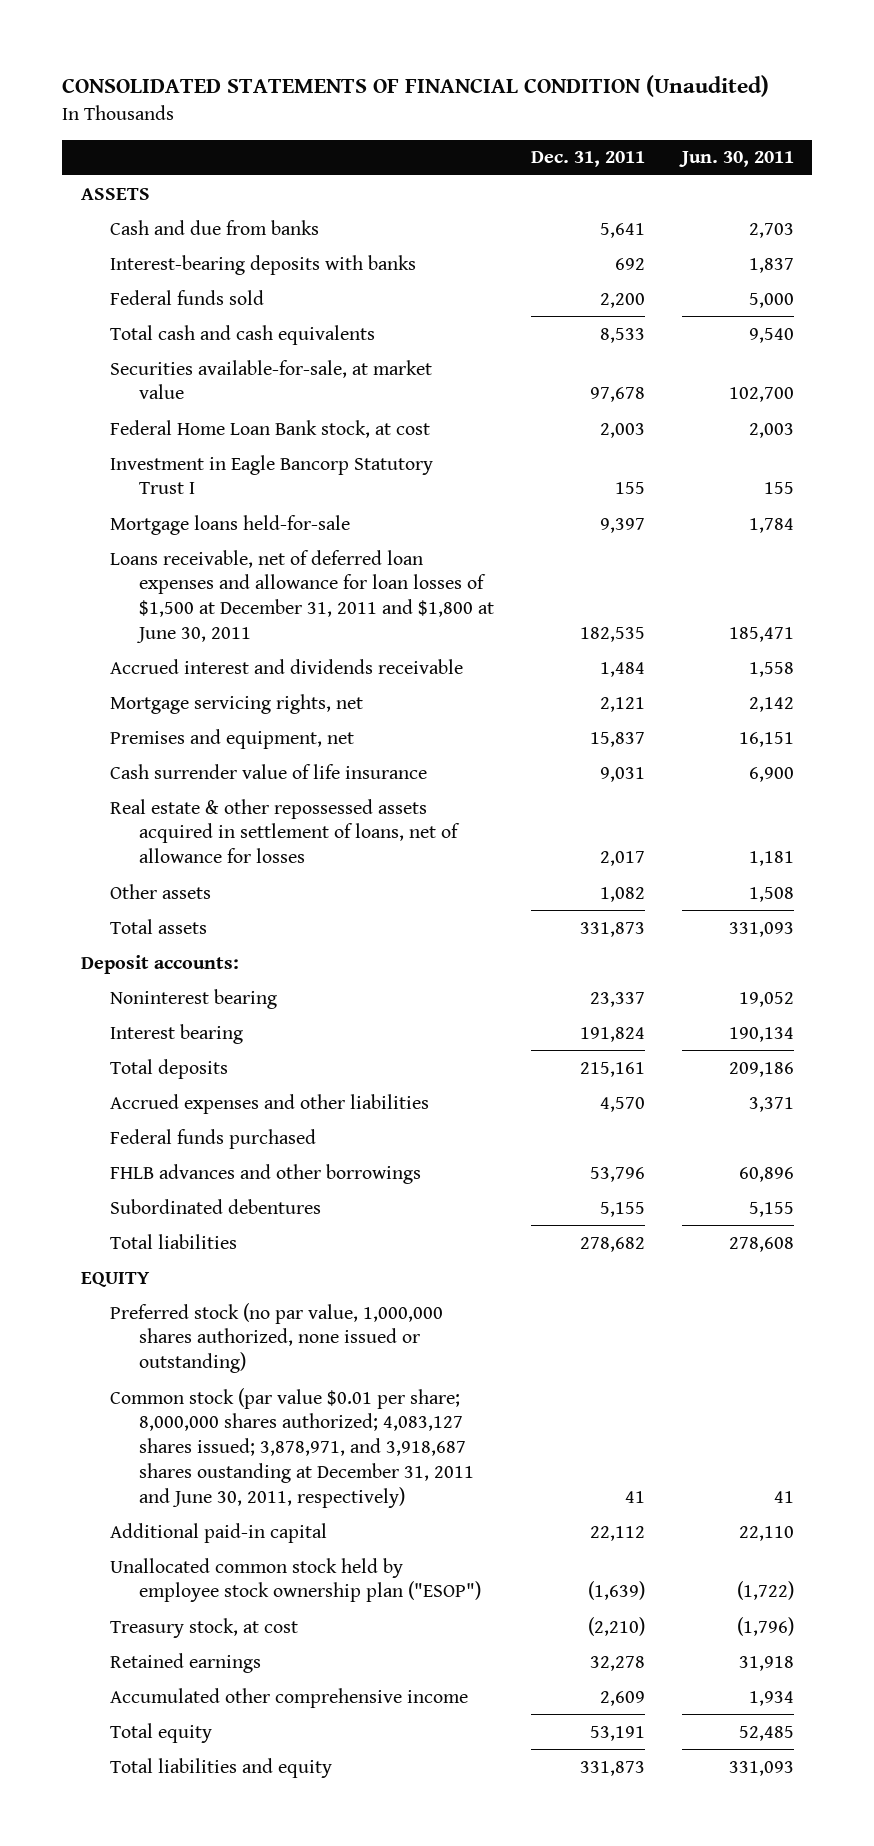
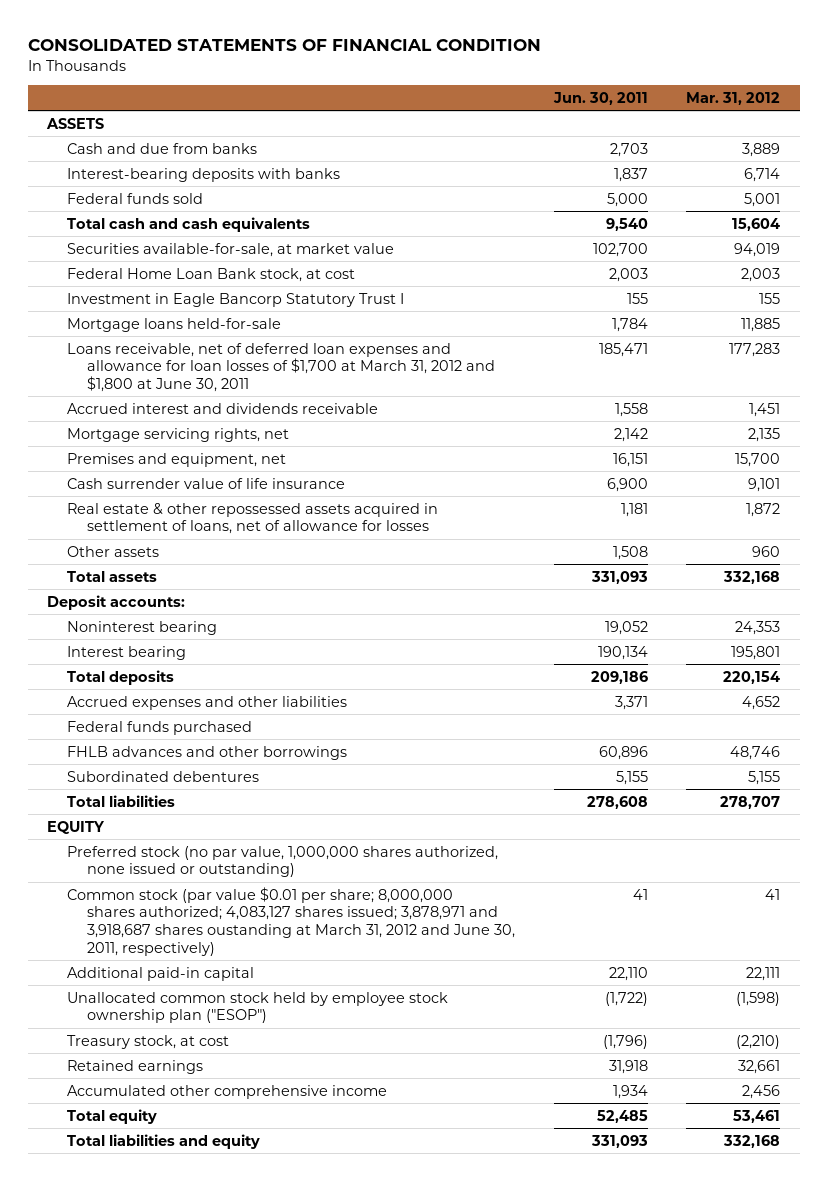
[62,74,770,97] CONSOLIDATED STATEMENTS OF FINANCIAL CONDITION (Unaudited) -> [28,38,542,51] CONSOLIDATED STATEMENTS OF FINANCIAL CONDITION
[530,151,645,168] Dec. 31, 2011 -> none
none -> [686,91,781,105] Mar. 31, 2012
[109,549,494,643] Loans receivable, net of deferred loan expenses and allowance for loan losses of $1,500 at December 31, 2011 and $1,800 at June 30, 2011 -> [67,342,496,393] Loans receivable, net of deferred loan expenses and allowance for loan losses of $1,700 at March 31, 2012 and $1,800 at June 30, 2011
[109,1387,474,1508] Common stock (par value $0.01 per share; 8,000,000 shares authorized; 4,083,127 shares issued; 3,878,971, and 3,918,687 shares oustanding at December 31, 2011 and June 30, 2011, respectively) -> [67,886,516,956] Common stock (par value $0.01 per share; 8,000,000 shares authorized; 4,083,127 shares issued; 3,878,971 and 3,918,687 shares oustanding at March 31, 2012 and June 30, 2011, respectively)

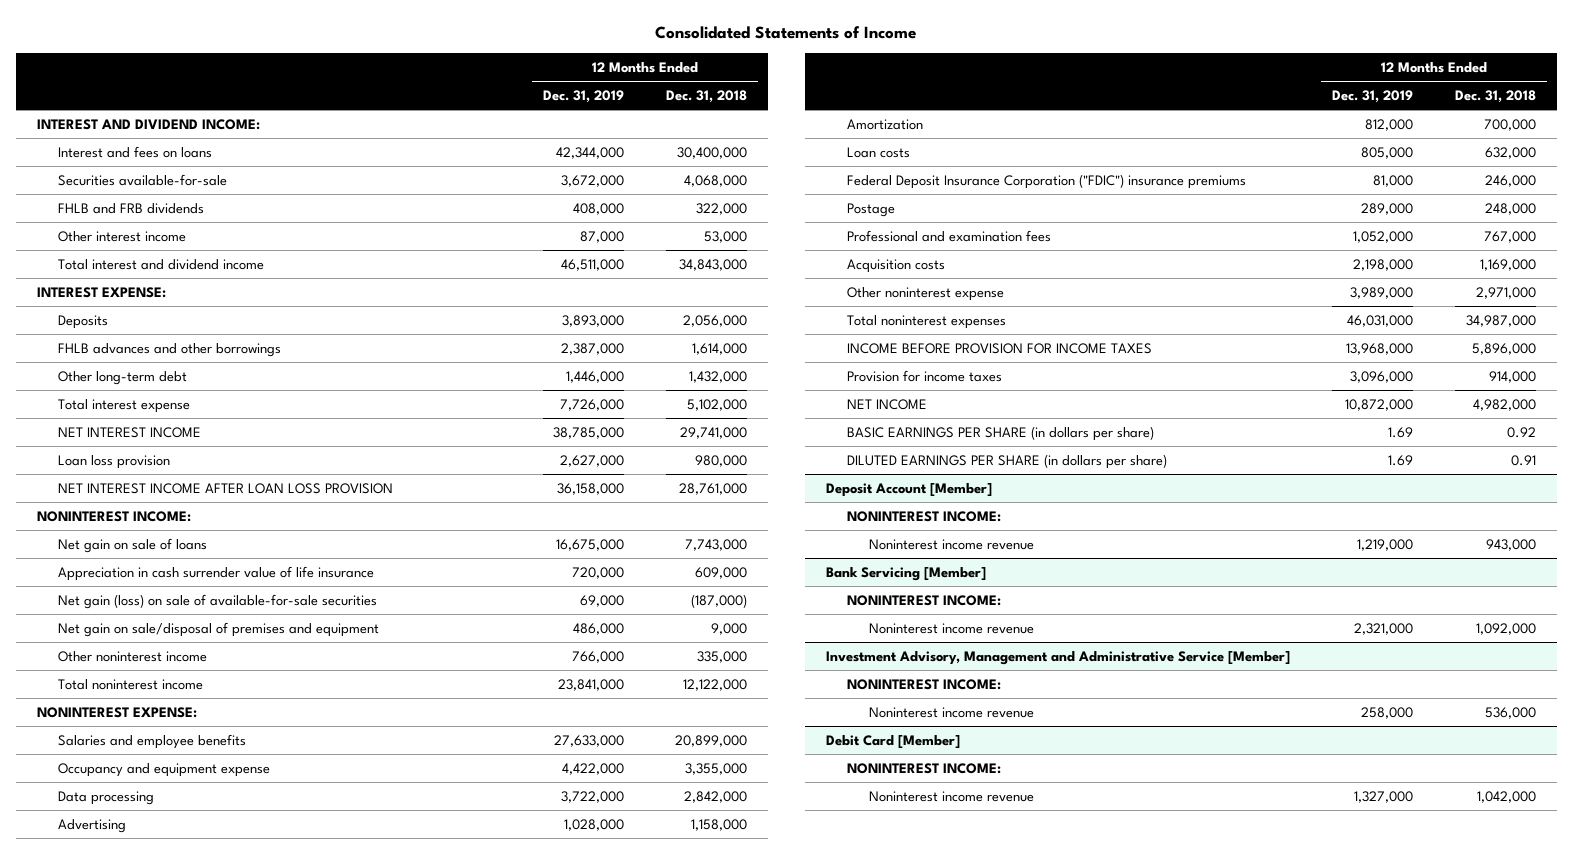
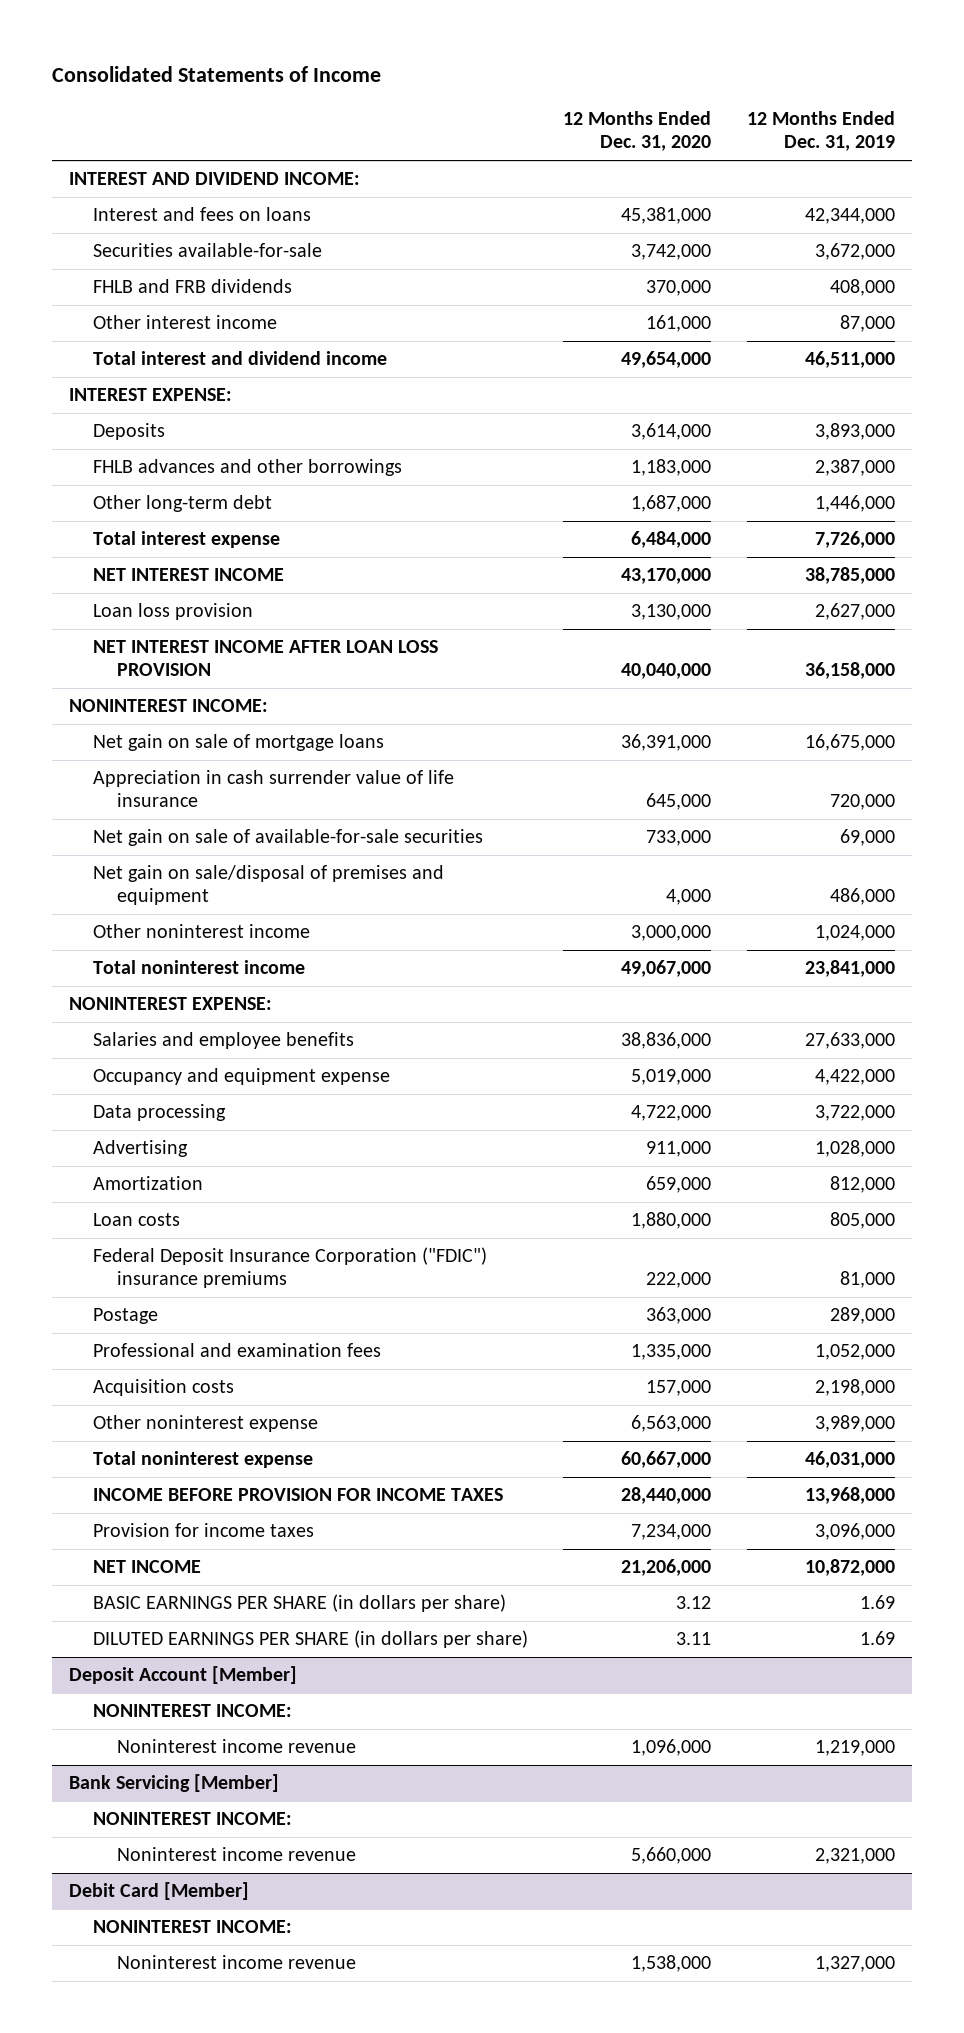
[666,90,748,104] Dec. 31, 2018 -> none
none -> [563,111,712,152] 12 Months Ended Dec. 31, 2020
[58,537,208,553] Net gain on sale of loans -> [92,734,384,752] Net gain on sale of mortgage loans
[58,593,378,609] Net gain (loss) on sale of available-for-sale securities -> [92,829,483,847] Net gain on sale of available-for-sale securities
[571,650,624,663] 766,000 -> [814,925,895,942] 1,024,000
[847,314,1007,329] Total noninterest expenses -> [92,1451,313,1469] Total noninterest expense
[825,650,1290,665] Investment Advisory, Management and Administrative Service [Member] -> none
[847,678,1002,690] NONINTEREST INCOME: -> none
[869,706,1035,718] Noninterest income revenue -> none

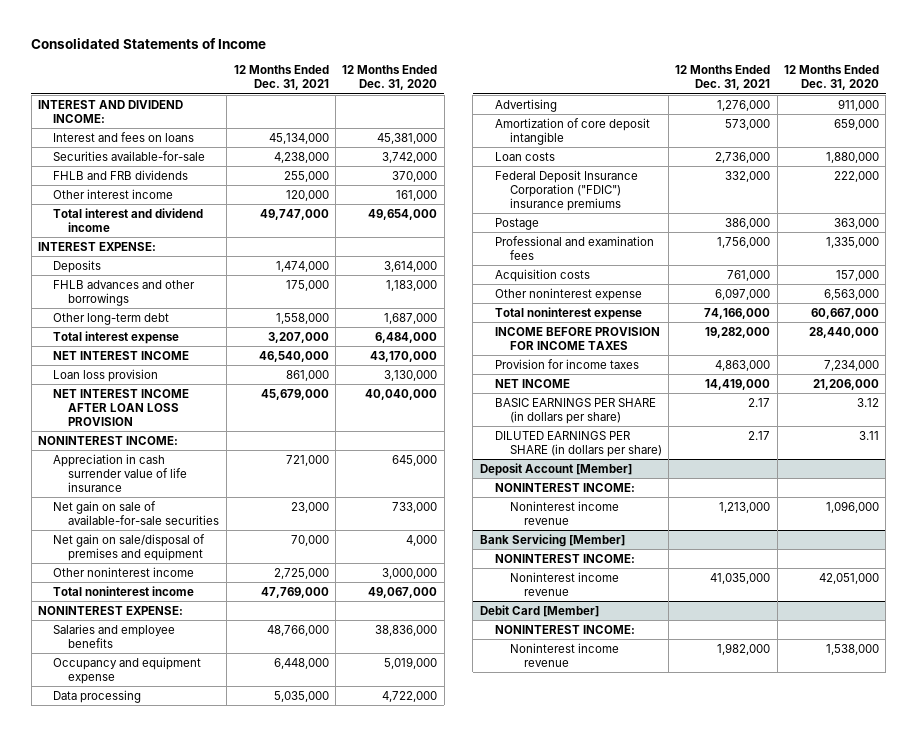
[746,111,895,152] 12 Months Ended Dec. 31, 2019 -> none
none -> [233,65,329,91] 12 Months Ended Dec. 31, 2021
[92,734,384,752] Net gain on sale of mortgage loans -> none
[92,1176,203,1191] Amortization -> [494,117,650,145] Amortization of core deposit intangible
[631,1847,712,1865] 5,660,000 -> [818,572,879,584] 42,051,000

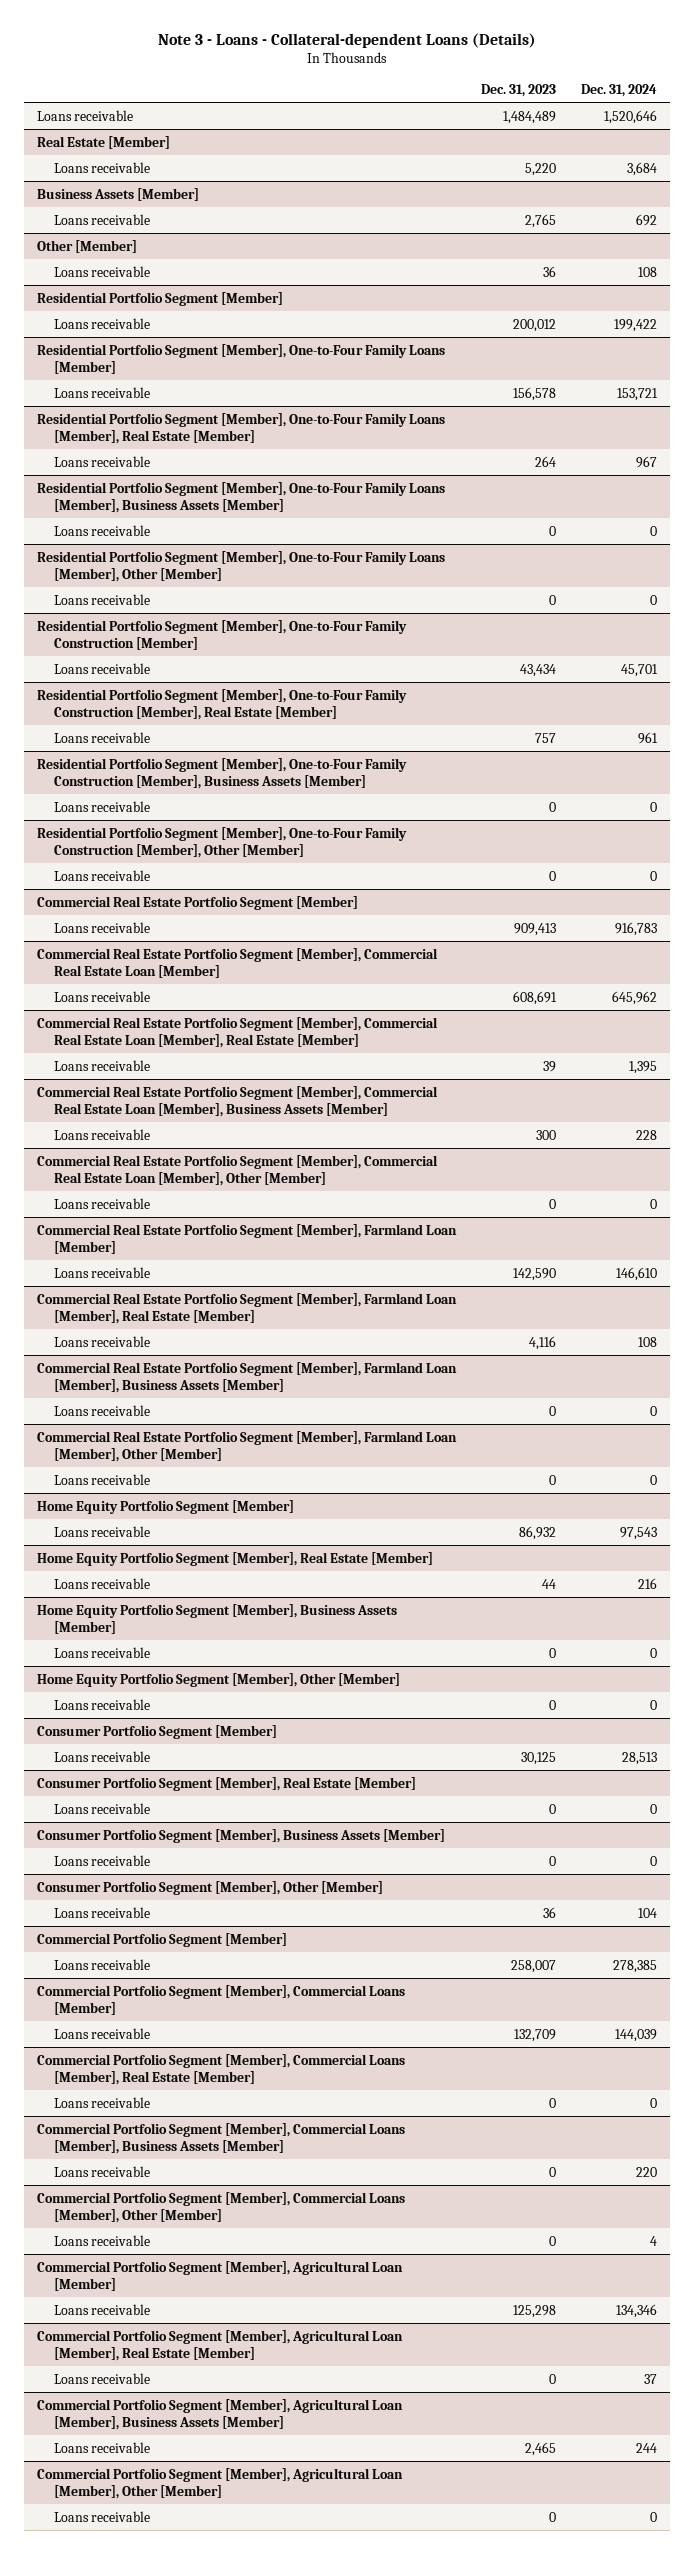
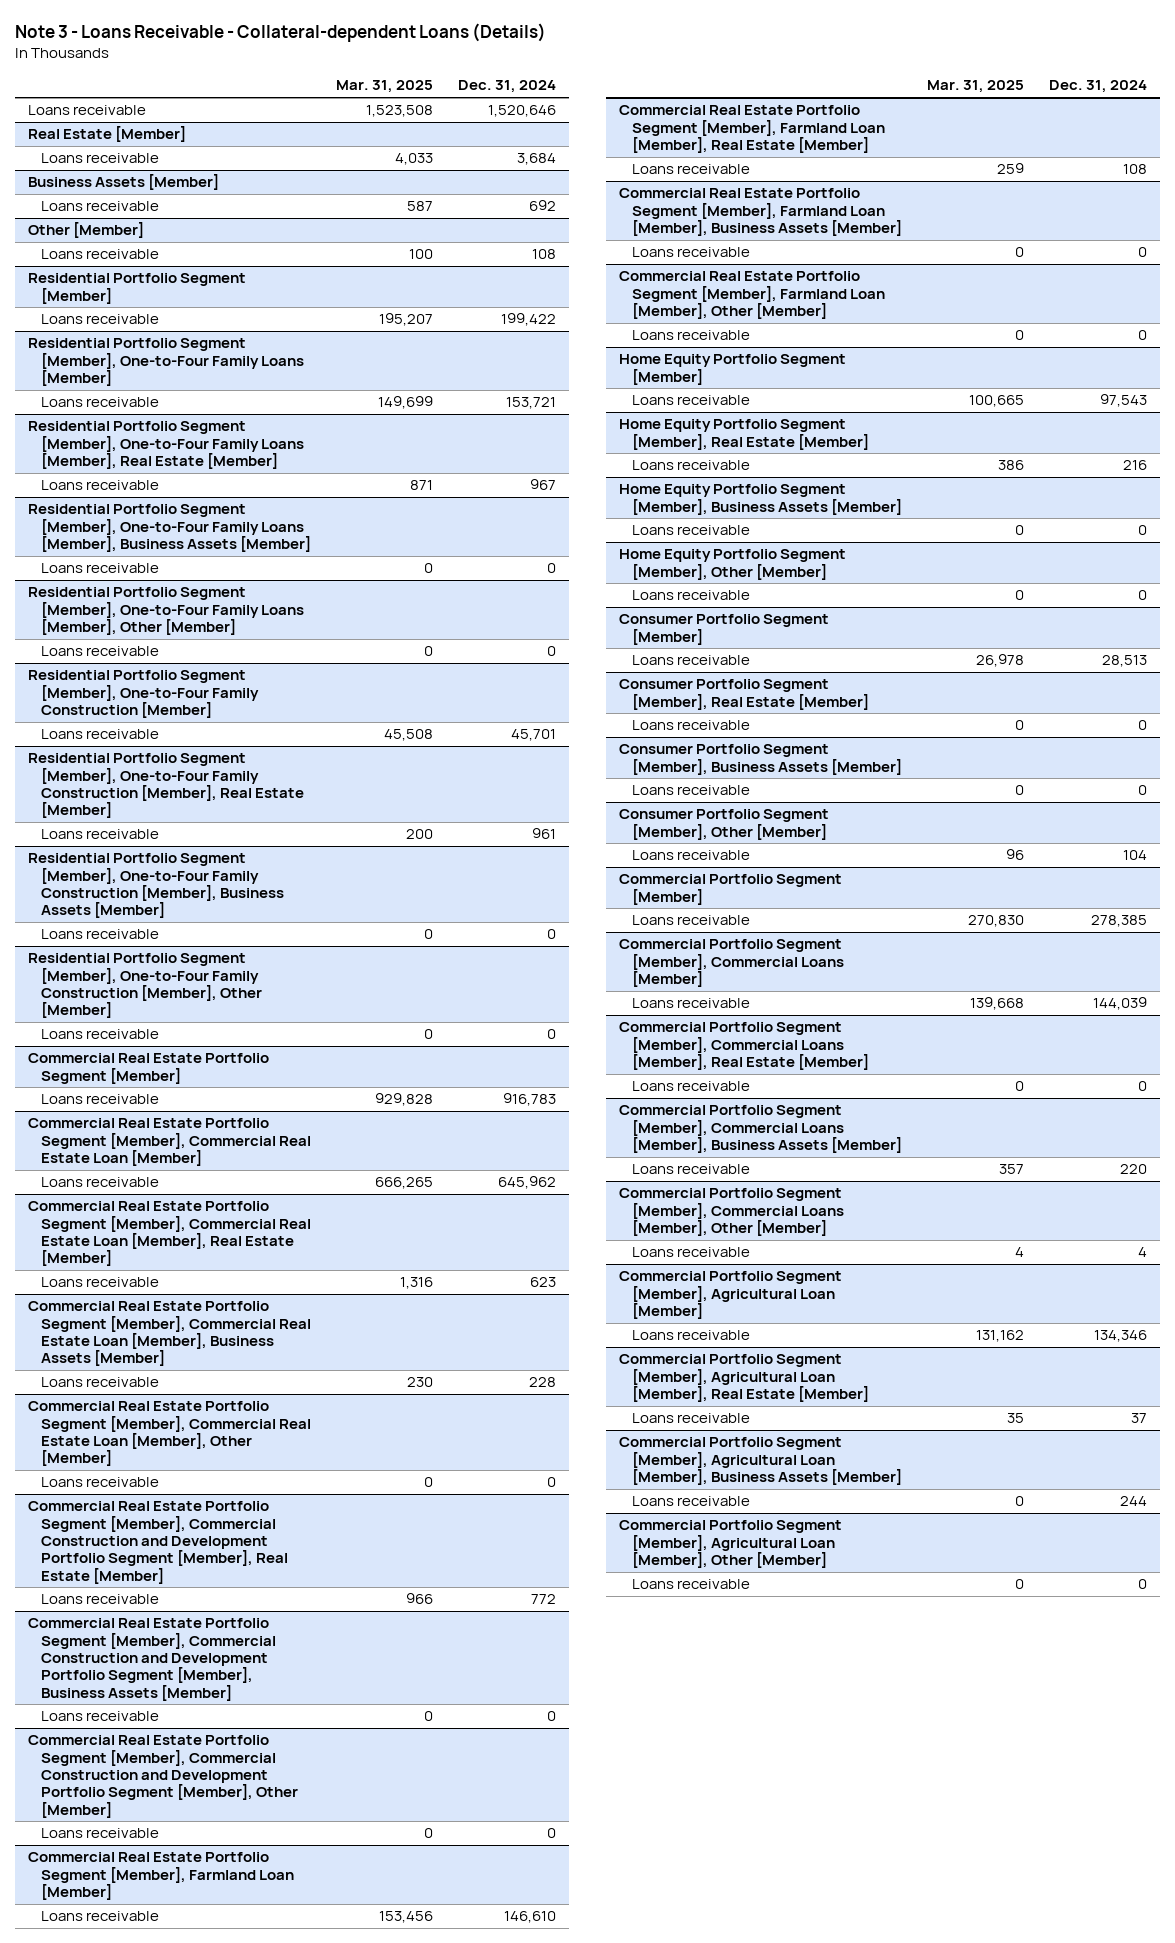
[157,32,536,48] Note 3 - Loans - Collateral-dependent Loans (Details) -> [15,23,547,43] Note 3 - Loans Receivable - Collateral-dependent Loans (Details)
[480,84,556,98] Dec. 31, 2023 -> none
none -> [336,80,434,94] Mar. 31, 2025
[629,1060,658,1074] 1,395 -> [530,1277,557,1288] 623
none -> [27,1501,289,1584] Commercial Real Estate Portfolio Segment [Member], Commercial Construction and Development Portfolio Segment [Member], Real Estate [Member]
none -> [41,1594,160,1605] Loans receivable
none -> [27,1618,277,1701] Commercial Real Estate Portfolio Segment [Member], Commercial Construction and Development Portfolio Segment [Member], Business Assets [Member]
none -> [41,1711,160,1722] Loans receivable
none -> [27,1735,299,1818] Commercial Real Estate Portfolio Segment [Member], Commercial Construction and Development Portfolio Segment [Member], Other [Member]
none -> [41,1828,160,1839] Loans receivable

